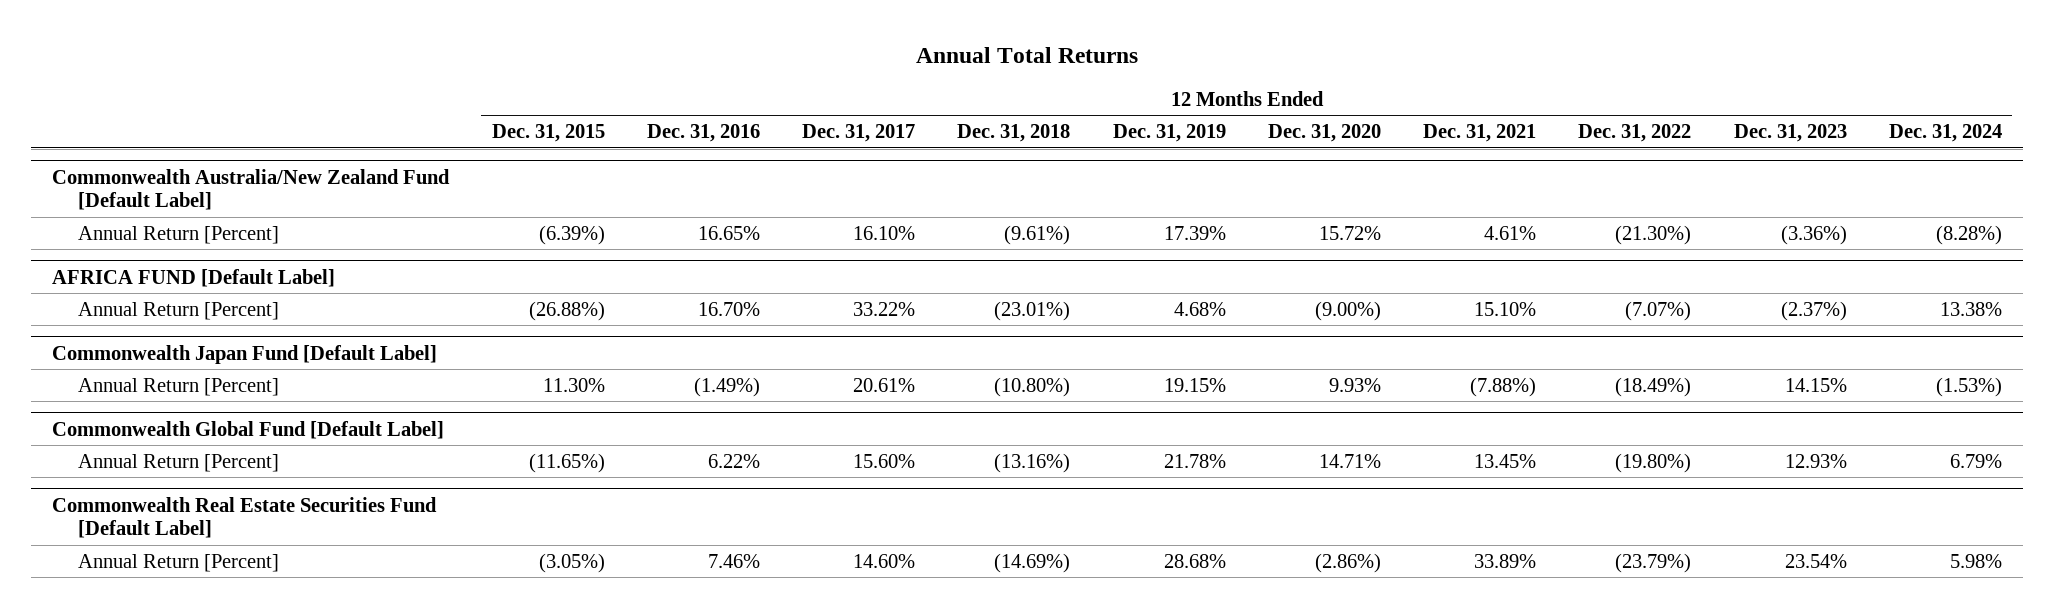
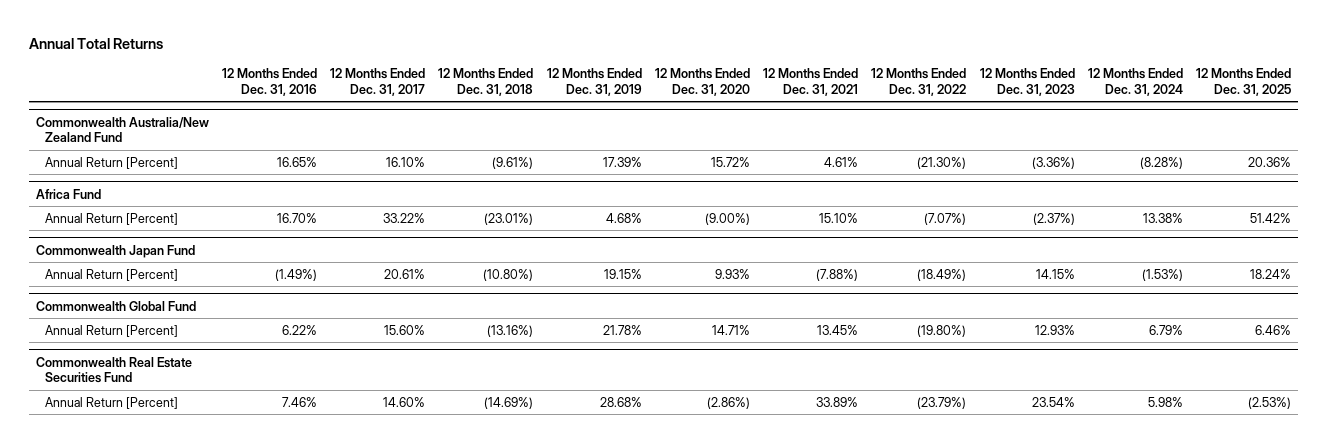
[491,124,605,143] Dec. 31, 2015 -> none
none -> [1196,67,1292,96] 12 Months Ended Dec. 31, 2025
[52,168,451,211] Commonwealth Australia/New Zealand Fund [Default Label] -> [35,116,209,143] Commonwealth Australia/New Zealand Fund
[52,268,336,287] AFRICA FUND [Default Label] -> [35,188,101,199] Africa Fund
[52,344,438,364] Commonwealth Japan Fund [Default Label] -> [35,244,195,258] Commonwealth Japan Fund
[52,420,445,439] Commonwealth Global Fund [Default Label] -> [35,300,196,311] Commonwealth Global Fund
[52,496,438,539] Commonwealth Real Estate Securities Fund [Default Label] -> [35,356,192,384] Commonwealth Real Estate Securities Fund

